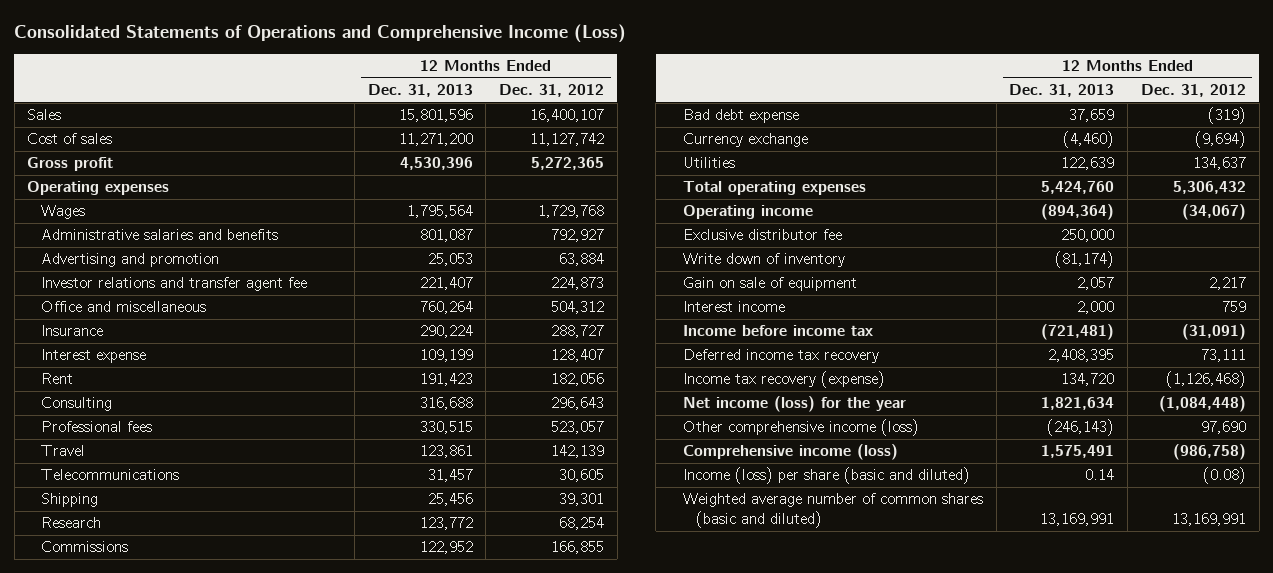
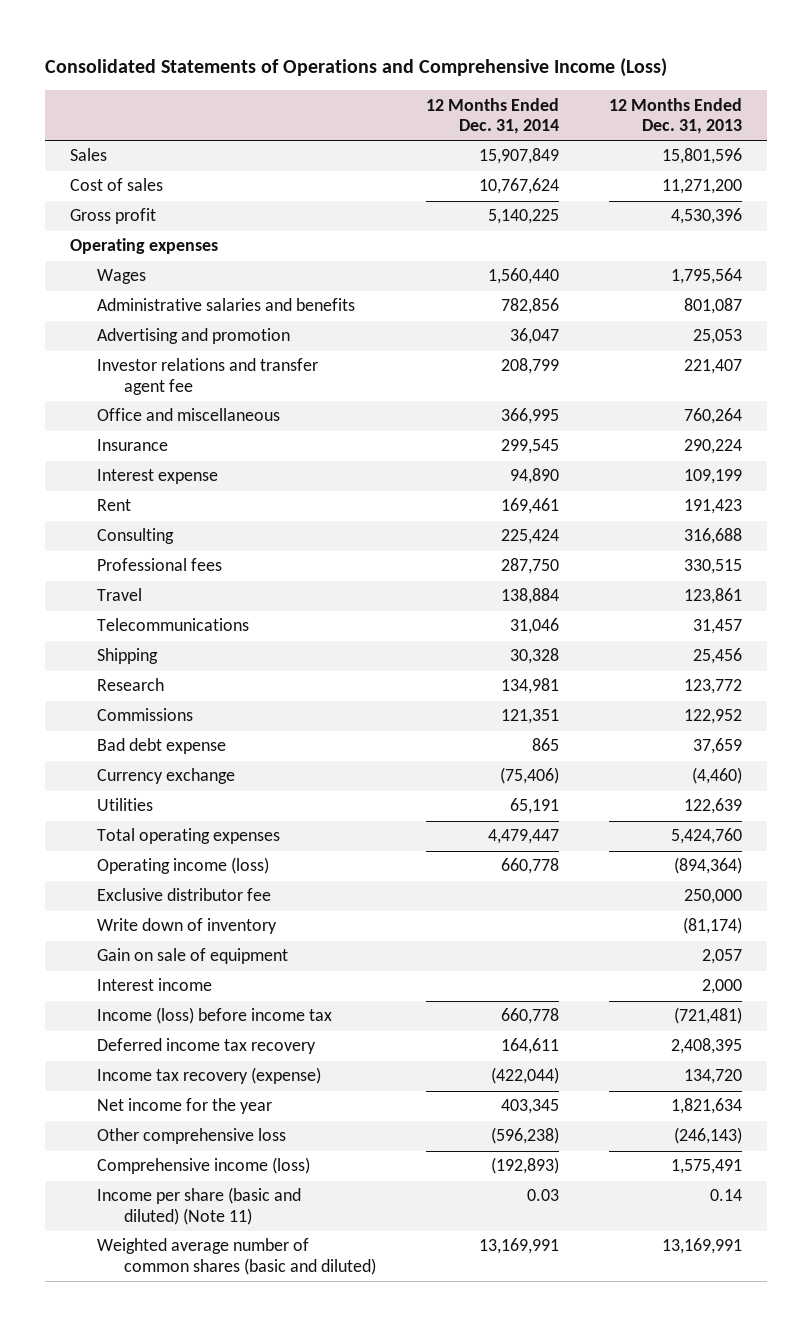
[499,83,605,97] Dec. 31, 2012 -> none
none -> [426,97,560,135] 12 Months Ended Dec. 31, 2014
[682,205,813,220] Operating income -> [97,857,270,875] Operating income (loss)
[682,325,873,337] Income before income tax -> [97,1007,333,1025] Income (loss) before income tax
[682,396,906,413] Net income (loss) for the year -> [97,1098,273,1115] Net income for the year
[682,419,919,437] Other comprehensive income (loss) -> [97,1128,287,1145] Other comprehensive loss
[682,467,970,485] Income (loss) per share (basic and diluted) -> [97,1187,302,1226] Income per share (basic and diluted) (Note 11)

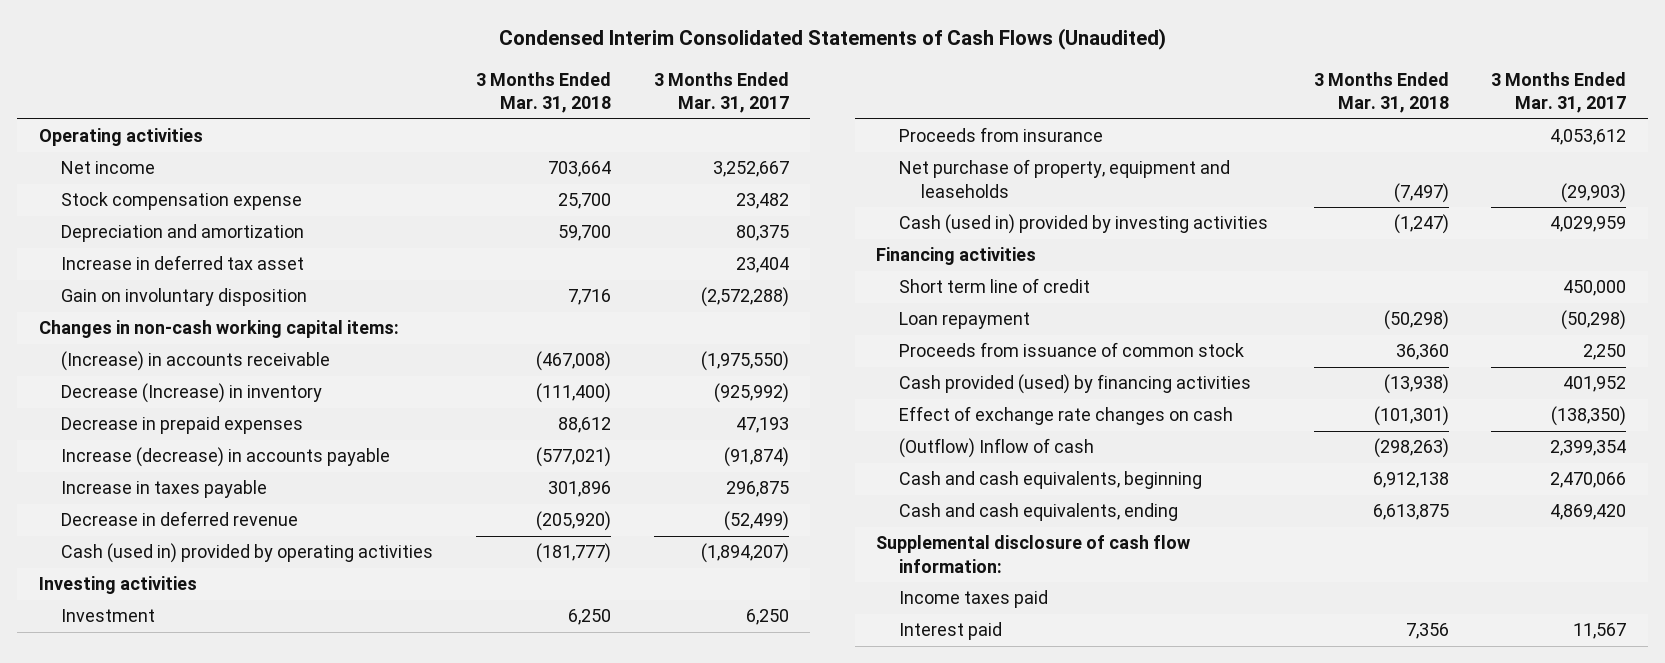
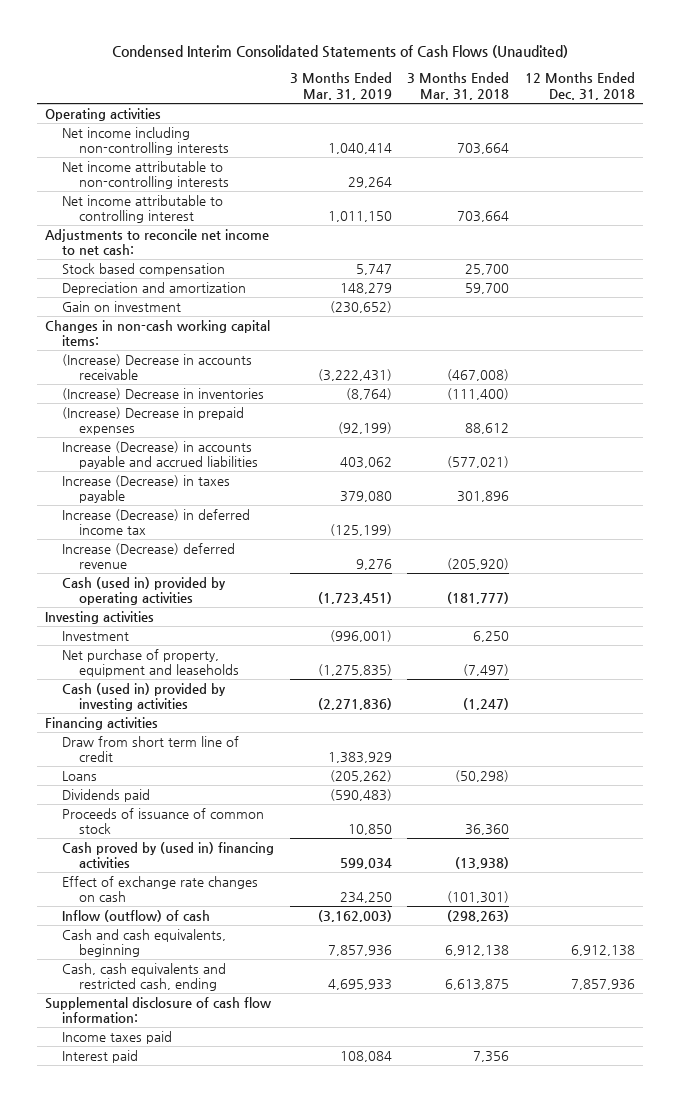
[653,71,789,114] 3 Months Ended Mar. 31, 2017 -> none
none -> [289,72,392,101] 3 Months Ended Mar. 31, 2019
none -> [524,72,635,101] 12 Months Ended Dec. 31, 2018
[61,161,156,175] Net income -> [61,126,229,156] Net income including non-controlling interests
none -> [61,160,229,190] Net income attributable to non-controlling interests
none -> [61,194,223,224] Net income attributable to controlling interest
none -> [45,228,270,256] Adjustments to reconcile net income to net cash:
[61,192,303,211] Stock compensation expense -> [61,262,225,276] Stock based compensation
[61,255,305,271] Increase in deferred tax asset -> none
[61,288,308,307] Gain on involuntary disposition -> none
none -> [61,300,181,312] Gain on investment
[61,351,331,372] (Increase) in accounts receivable -> [61,353,252,381] (Increase) Decrease in accounts receivable
[61,383,323,404] Decrease (Increase) in inventory -> [61,387,264,400] (Increase) Decrease in inventories
[61,416,304,435] Decrease in prepaid expenses -> [61,406,244,436] (Increase) Decrease in prepaid expenses
[61,447,391,468] Increase (decrease) in accounts payable -> [61,440,258,470] Increase (Decrease) in accounts payable and accrued liabilities
[61,480,268,499] Increase in taxes payable -> [61,474,230,504] Increase (Decrease) in taxes payable
none -> [61,508,250,536] Increase (Decrease) in deferred income tax
[61,511,299,527] Decrease in deferred revenue -> [61,542,235,570] Increase (Decrease) deferred revenue
[898,127,1103,143] Proceeds from insurance -> none
[898,278,1090,294] Short term line of credit -> [61,735,239,763] Draw from short term line of credit
[898,312,1030,330] Loan repayment -> [61,770,97,781] Loans
none -> [61,788,150,802] Dividends paid
[898,342,1244,358] Proceeds from issuance of common stock -> [61,807,264,835] Proceeds of issuance of common stock
[898,374,1251,395] Cash provided (used) by financing activities -> [61,841,274,869] Cash proved by (used in) financing activities
[898,438,1094,459] (Outflow) Inflow of cash -> [61,909,210,922] Inflow (outflow) of cash
[898,503,1178,522] Cash and cash equivalents, ending -> [61,962,226,992] Cash, cash equivalents and restricted cash, ending

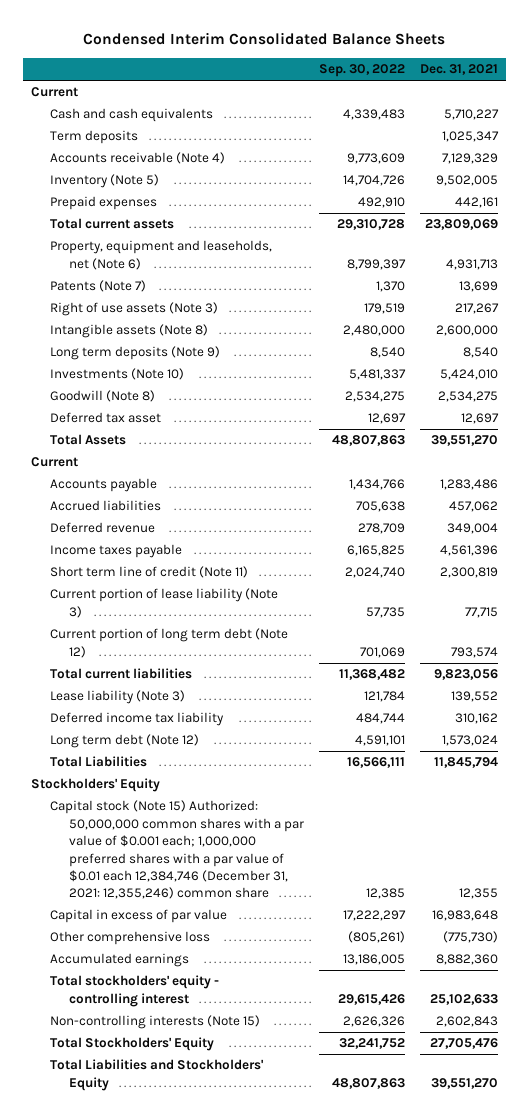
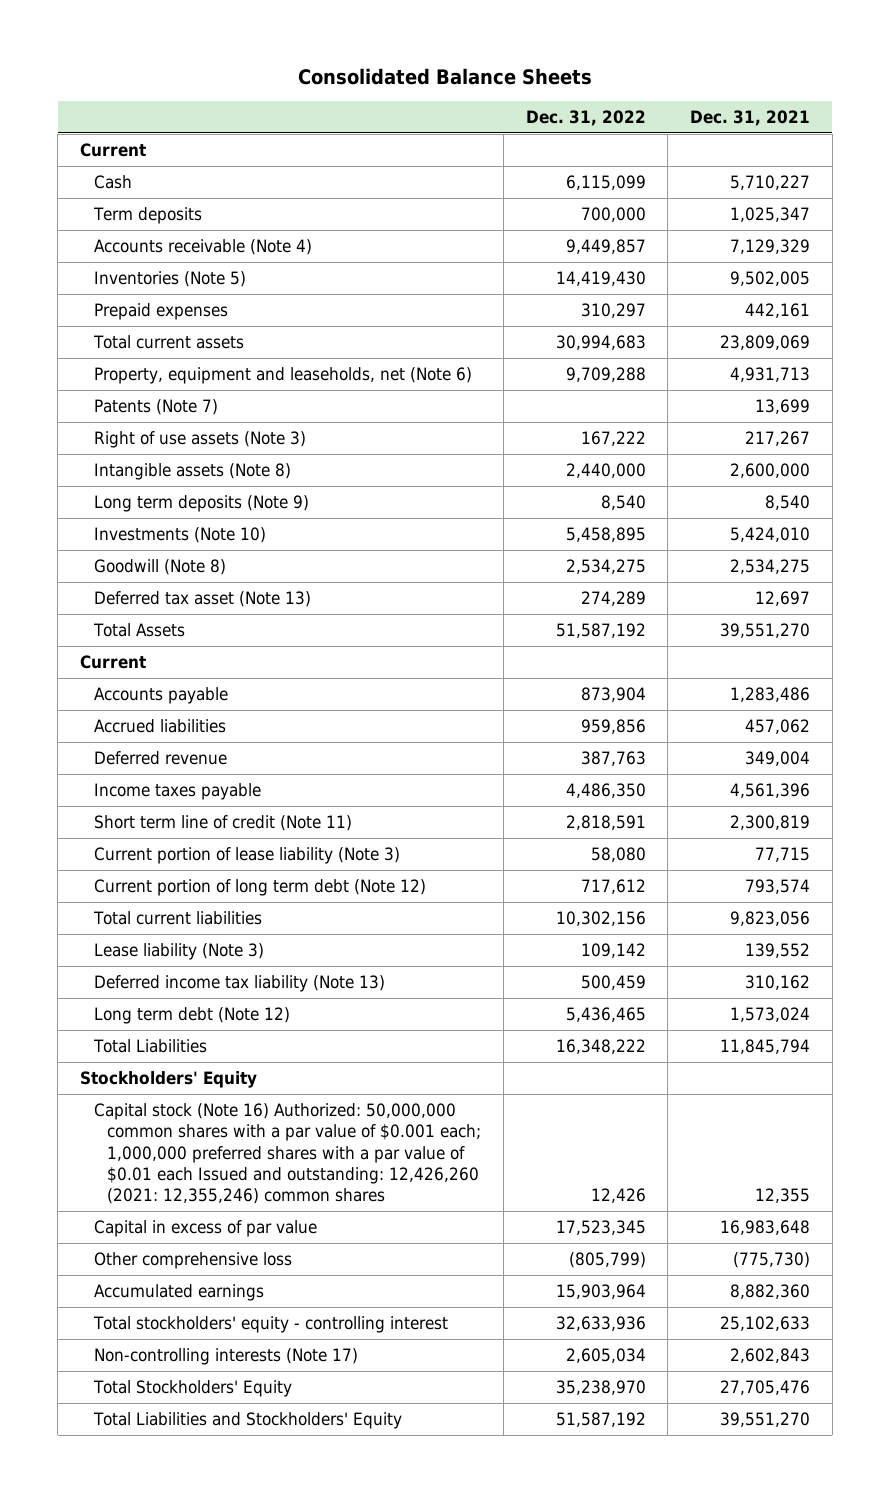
[83,32,446,46] Condensed Interim Consolidated Balance Sheets -> [298,68,593,86] Consolidated Balance Sheets
[318,64,405,78] Sep. 30, 2022 -> none
none -> [525,110,646,127] Dec. 31, 2022
[49,108,213,123] Cash and cash equivalents -> [93,175,132,190] Cash
[49,174,159,189] Inventory (Note 5) -> [93,271,246,288] Inventories (Note 5)
[49,412,161,424] Deferred tax asset -> [93,591,311,608] Deferred tax asset (Note 13)
[49,712,224,727] Deferred income tax liability -> [93,975,385,993] Deferred income tax liability (Note 13)
[49,800,304,900] Capital stock (Note 15) Authorized: 50,000,000 common shares with a par value of $0.001 each; 1,000,000 preferred shares with a par value of $0.01 each 12,384,746 (December 31, 2021: 12,355,246) common share -> [93,1103,481,1205] Capital stock (Note 16) Authorized: 50,000,000 common shares with a par value of $0.001 each; 1,000,000 preferred shares with a par value of $0.01 each Issued and outstanding: 12,426,260 (2021: 12,355,246) common shares
[49,1015,260,1030] Non-controlling interests (Note 15) -> [93,1348,358,1366] Non-controlling interests (Note 17)

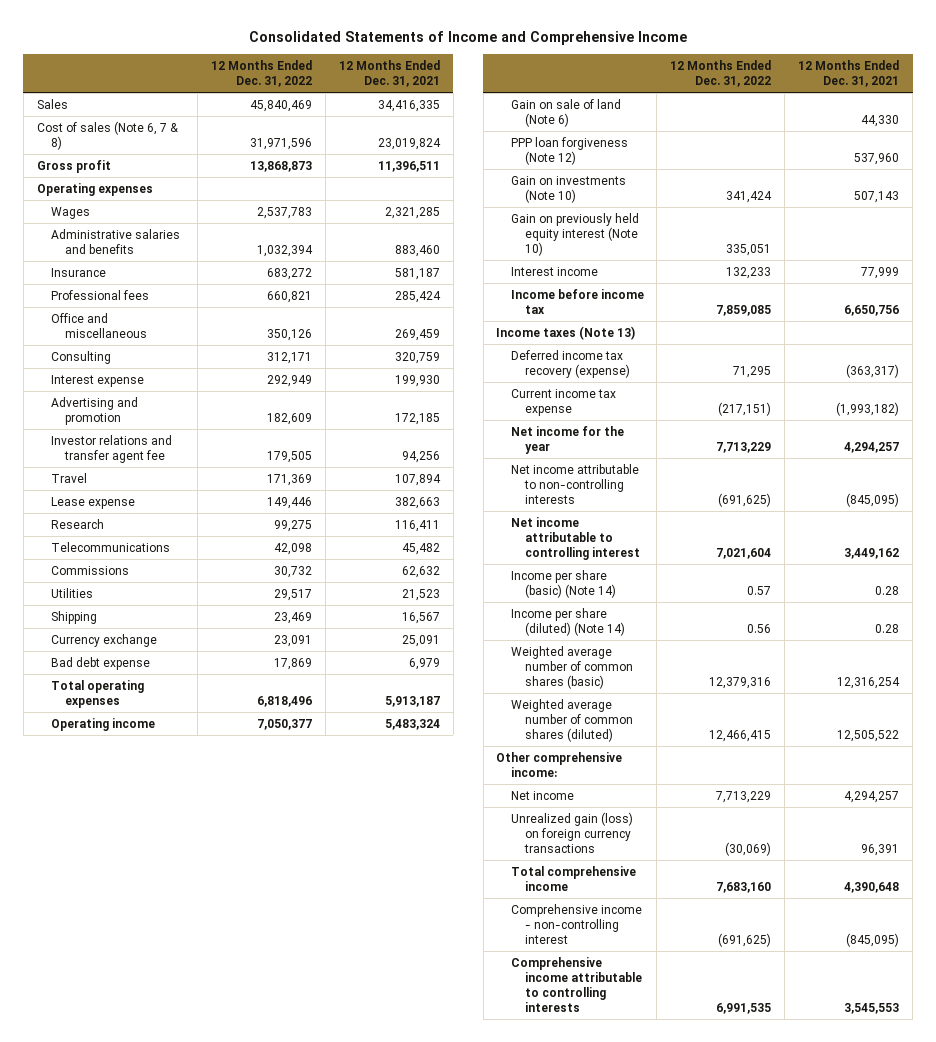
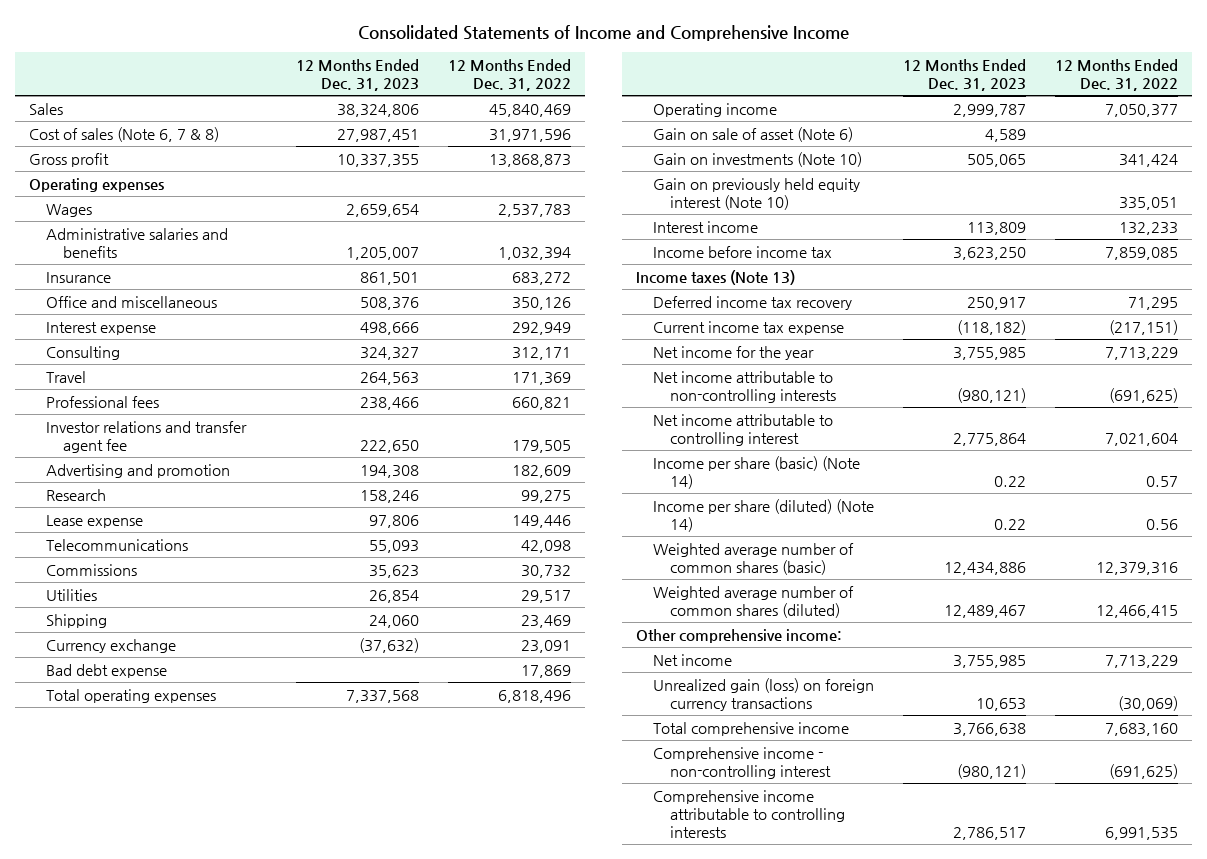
[338,59,440,87] 12 Months Ended Dec. 31, 2021 -> none
none -> [296,58,420,92] 12 Months Ended Dec. 31, 2023
[50,350,111,364] Consulting -> [46,345,121,360] Consulting
[50,289,149,300] Professional fees -> [46,395,160,408] Professional fees
[50,434,172,463] Investor relations and transfer agent fee -> [46,420,248,453] Investor relations and transfer agent fee
[50,396,138,425] Advertising and promotion -> [46,463,231,478] Advertising and promotion
[50,496,135,509] Lease expense -> [46,514,144,528] Lease expense
[510,136,628,165] PPP loan forgiveness (Note 12) -> none
[510,98,621,127] Gain on sale of land (Note 6) -> [653,126,854,142] Gain on sale of asset (Note 6)
[510,349,630,378] Deferred income tax recovery (expense) -> [653,295,853,310] Deferred income tax recovery

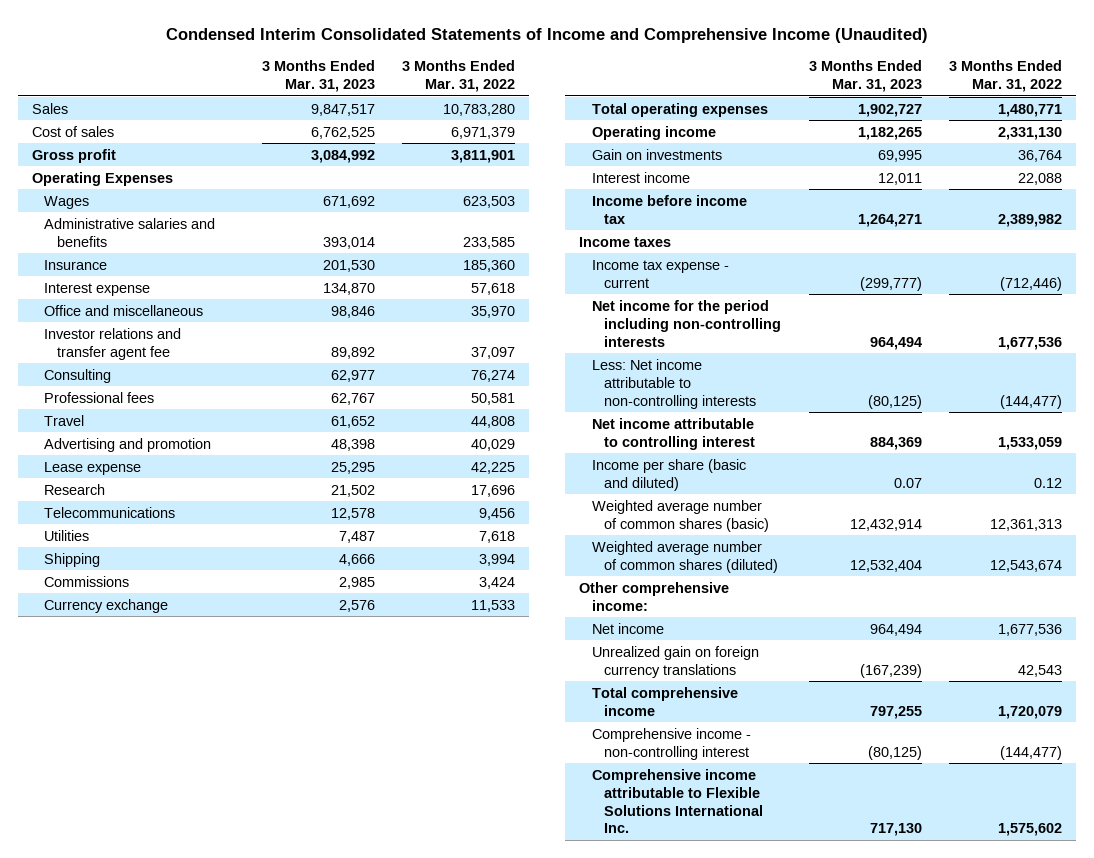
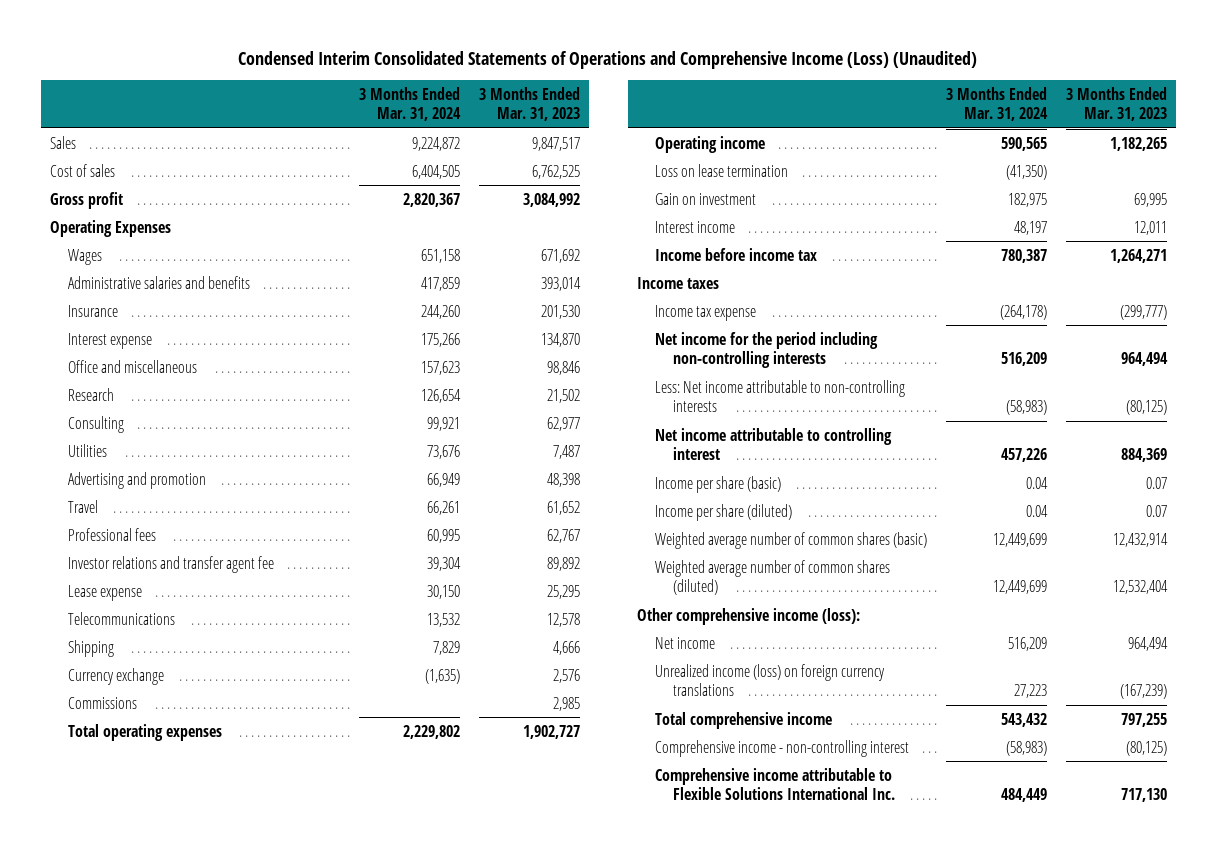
[166,28,929,44] Condensed Interim Consolidated Statements of Income and Comprehensive Income (Unaudited) -> [238,50,978,69] Condensed Interim Consolidated Statements of Operations and Comprehensive Income (Loss) (Unaudited)
[402,60,516,93] 3 Months Ended Mar. 31, 2022 -> none
none -> [359,86,462,122] 3 Months Ended Mar. 31, 2024
[44,483,106,495] Research -> [68,387,115,401] Research
[44,529,90,541] Utilities -> [68,443,108,457] Utilities
[44,414,85,426] Travel -> [68,499,99,513] Travel
[44,391,155,403] Professional fees -> [68,527,157,541] Professional fees
[44,327,182,360] Investor relations and transfer agent fee -> [68,555,275,573] Investor relations and transfer agent fee
[44,575,130,587] Commissions -> [68,696,138,709] Commissions
none -> [655,163,789,177] Loss on lease termination
[591,148,722,160] Gain on investments -> [655,192,757,205] Gain on investment
[591,259,729,288] Income tax expense - current -> [655,304,757,321] Income tax expense
[591,458,746,491] Income per share (basic and diluted) -> [655,475,782,493] Income per share (basic)
none -> [655,503,793,521] Income per share (diluted)
[578,581,729,611] Other comprehensive income: -> [637,607,861,625] Other comprehensive income (loss):
[591,645,759,678] Unrealized gain on foreign currency translations -> [655,663,886,697] Unrealized income (loss) on foreign currency translations

